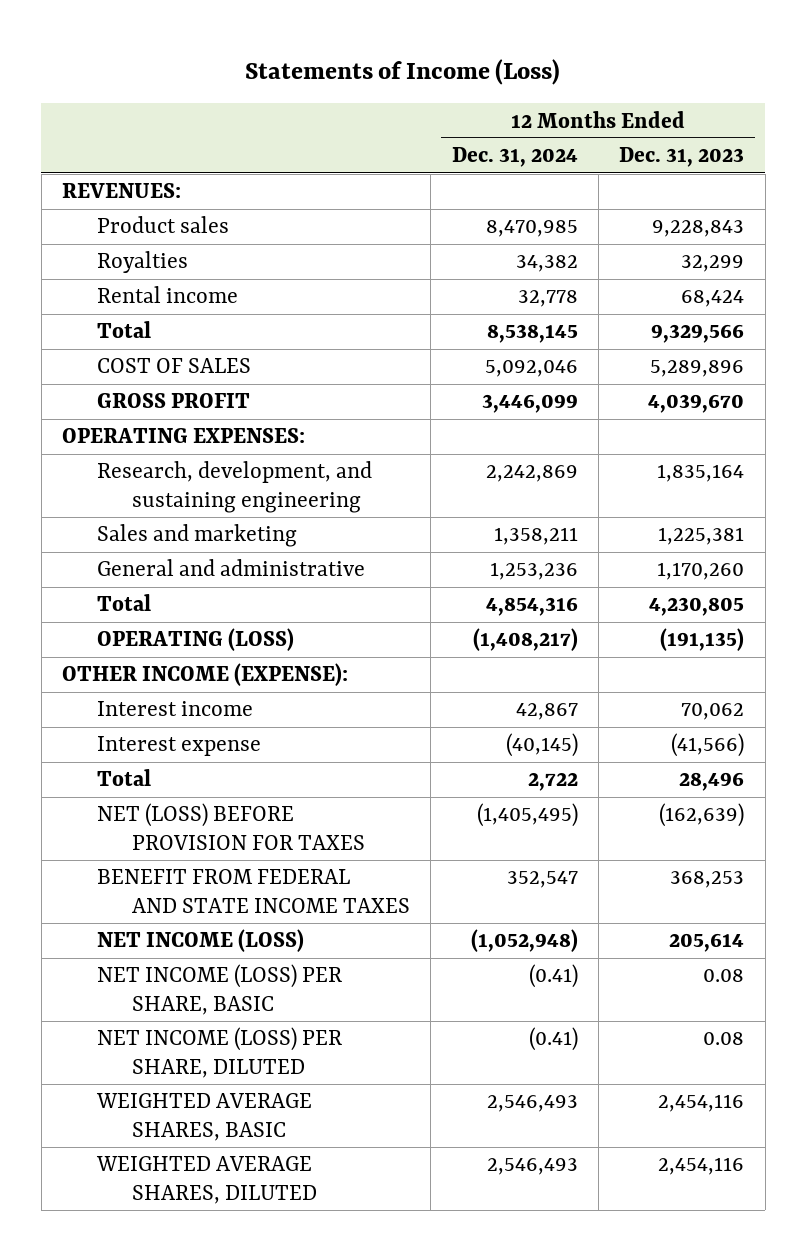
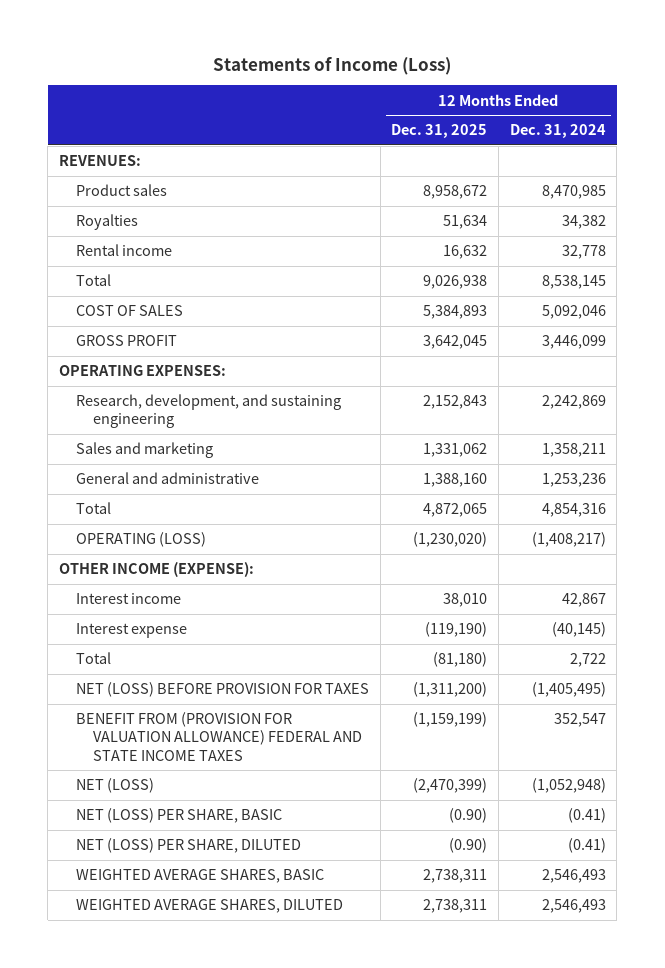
[619,147,745,168] Dec. 31, 2023 -> none
none -> [391,124,488,139] Dec. 31, 2025
[96,869,410,914] BENEFIT FROM FEDERAL AND STATE INCOME TAXES -> [76,712,362,761] BENEFIT FROM (PROVISION FOR VALUATION ALLOWANCE) FEDERAL AND STATE INCOME TAXES
[96,929,304,953] NET INCOME (LOSS) -> [76,778,155,794] NET (LOSS)
[96,964,342,1016] NET INCOME (LOSS) PER SHARE, BASIC -> [76,808,283,824] NET (LOSS) PER SHARE, BASIC
[96,1027,342,1079] NET INCOME (LOSS) PER SHARE, DILUTED -> [76,838,302,854] NET (LOSS) PER SHARE, DILUTED

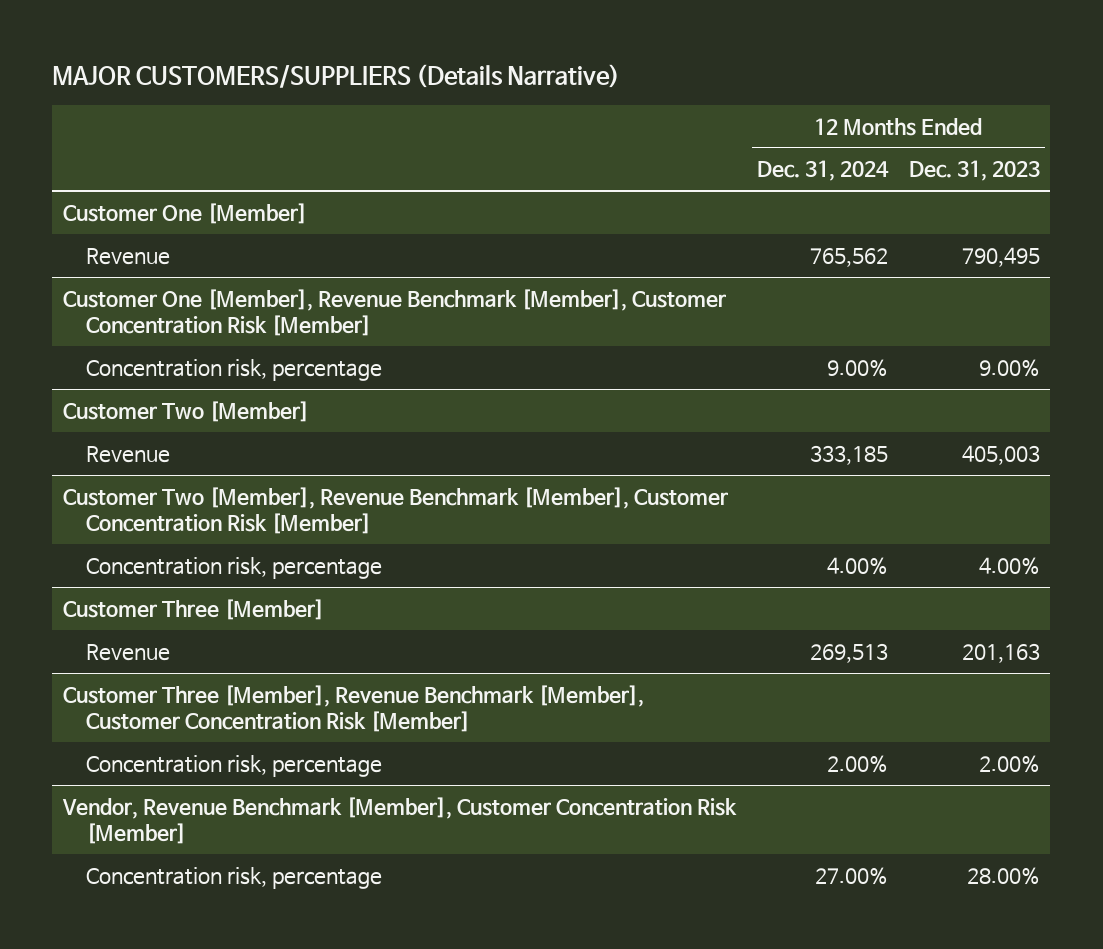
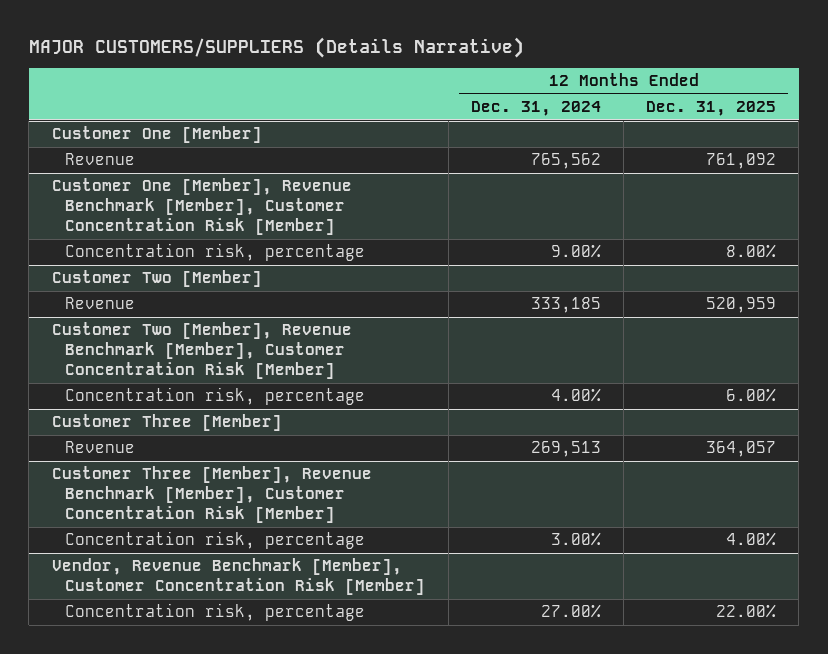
[908,160,1040,182] Dec. 31, 2023 -> none
none -> [646,101,777,117] Dec. 31, 2025
[826,754,888,773] 2.00% -> [550,532,601,547] 3.00%

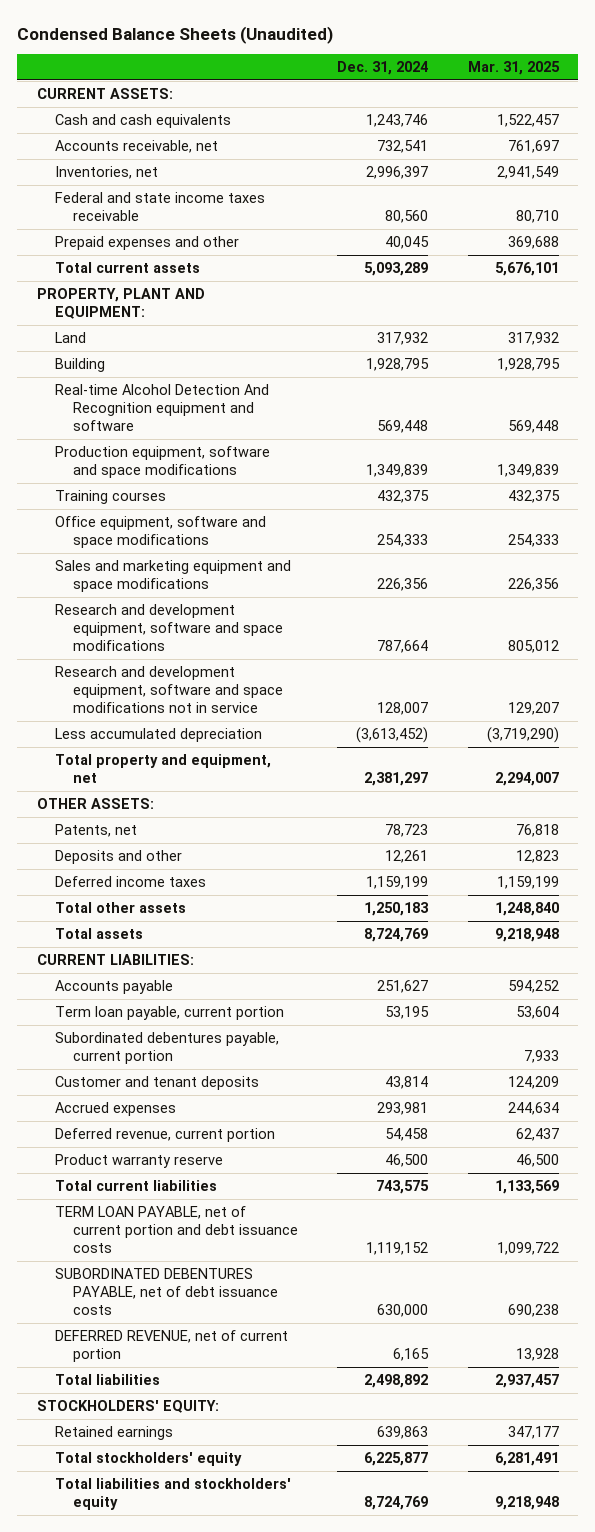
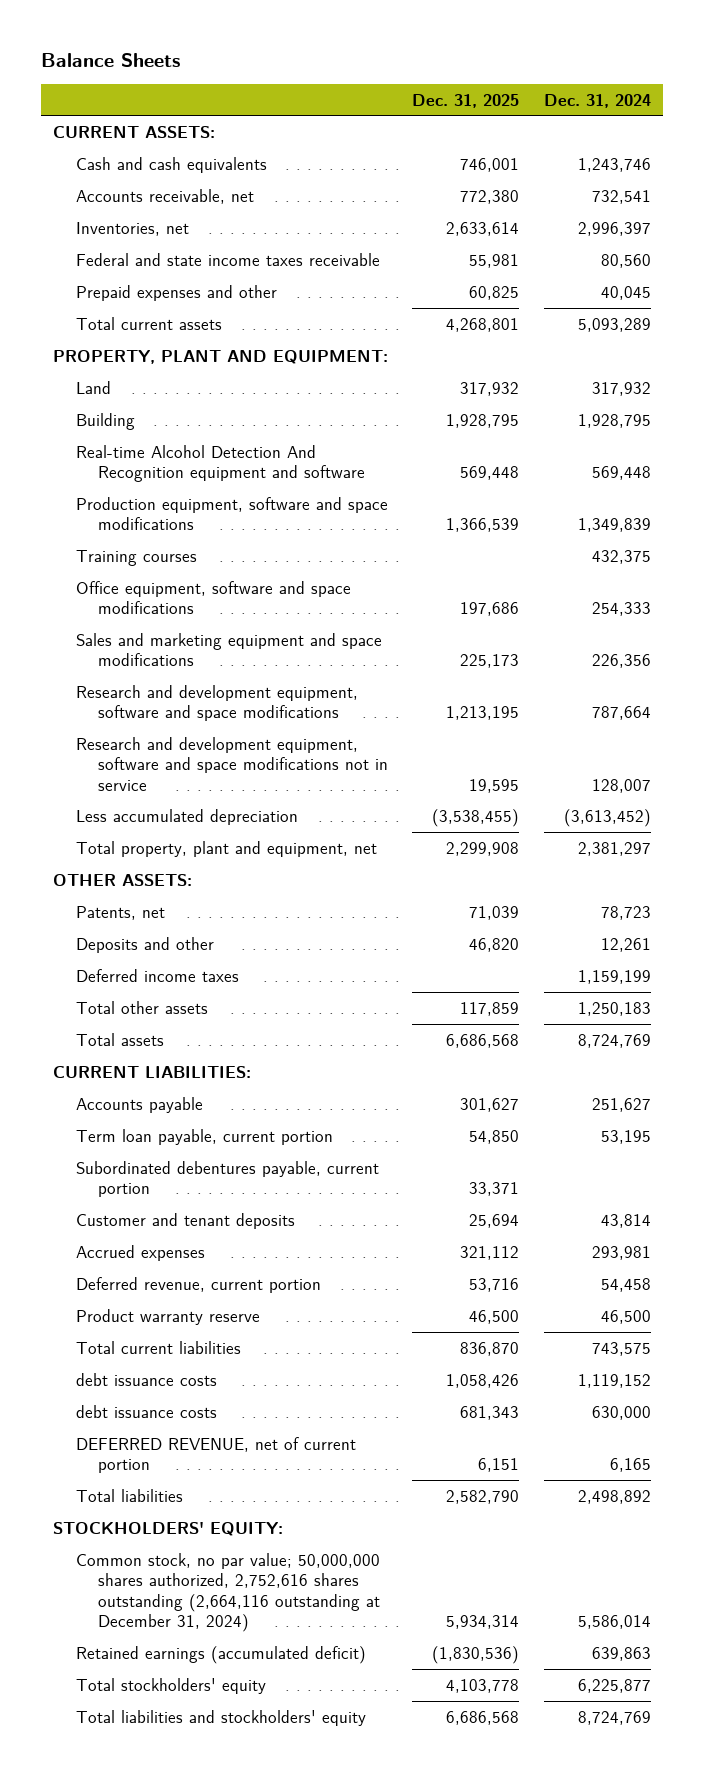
[16,25,333,44] Condensed Balance Sheets (Unaudited) -> [40,53,180,68] Balance Sheets
[467,61,560,76] Mar. 31, 2025 -> none
none -> [412,93,520,108] Dec. 31, 2025
[54,754,271,784] Total property and equipment, net -> [75,840,377,857] Total property, plant and equipment, net
[54,1206,298,1254] TERM LOAN PAYABLE, net of current portion and debt issuance costs -> [75,1372,217,1386] debt issuance costs
[54,1268,278,1316] SUBORDINATED DEBENTURES PAYABLE, net of debt issuance costs -> [75,1404,217,1418] debt issuance costs
none -> [75,1552,381,1632] Common stock, no par value; 50,000,000 shares authorized, 2,752,616 shares outstanding (2,664,116 outstanding at December 31, 2024)
[54,1426,173,1441] Retained earnings -> [75,1645,366,1664] Retained earnings (accumulated deficit)

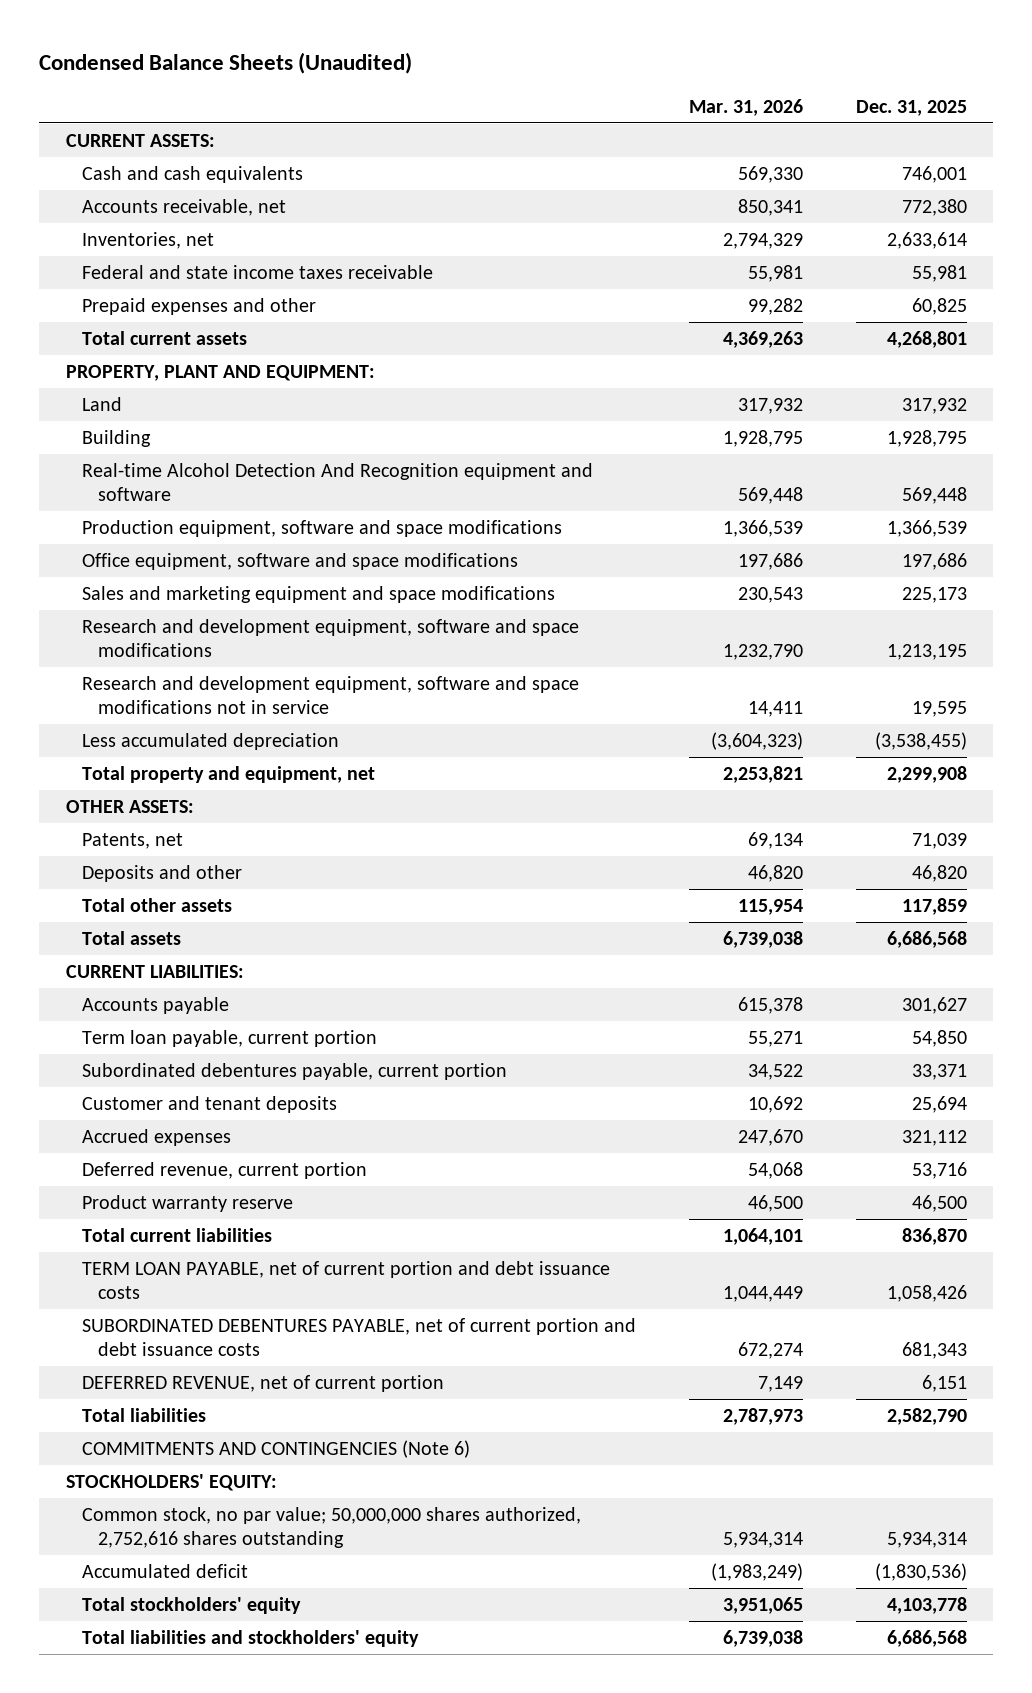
[40,53,180,68] Balance Sheets -> [39,52,413,75] Condensed Balance Sheets (Unaudited)
[543,93,651,108] Dec. 31, 2024 -> none
none -> [688,98,803,116] Mar. 31, 2026
[75,549,197,566] Training courses -> none
[75,840,377,857] Total property, plant and equipment, net -> [81,766,375,784] Total property and equipment, net
[75,968,239,982] Deferred income taxes -> none
[75,1372,217,1386] debt issuance costs -> [81,1261,610,1300] TERM LOAN PAYABLE, net of current portion and debt issuance costs
[75,1404,217,1418] debt issuance costs -> [81,1318,636,1357] SUBORDINATED DEBENTURES PAYABLE, net of current portion and debt issuance costs
none -> [81,1440,470,1459] COMMITMENTS AND CONTINGENCIES (Note 6)
[75,1552,381,1632] Common stock, no par value; 50,000,000 shares authorized, 2,752,616 shares outstanding (2,664,116 outstanding at December 31, 2024) -> [81,1507,581,1549] Common stock, no par value; 50,000,000 shares authorized, 2,752,616 shares outstanding
[75,1645,366,1664] Retained earnings (accumulated deficit) -> [81,1564,248,1579] Accumulated deficit

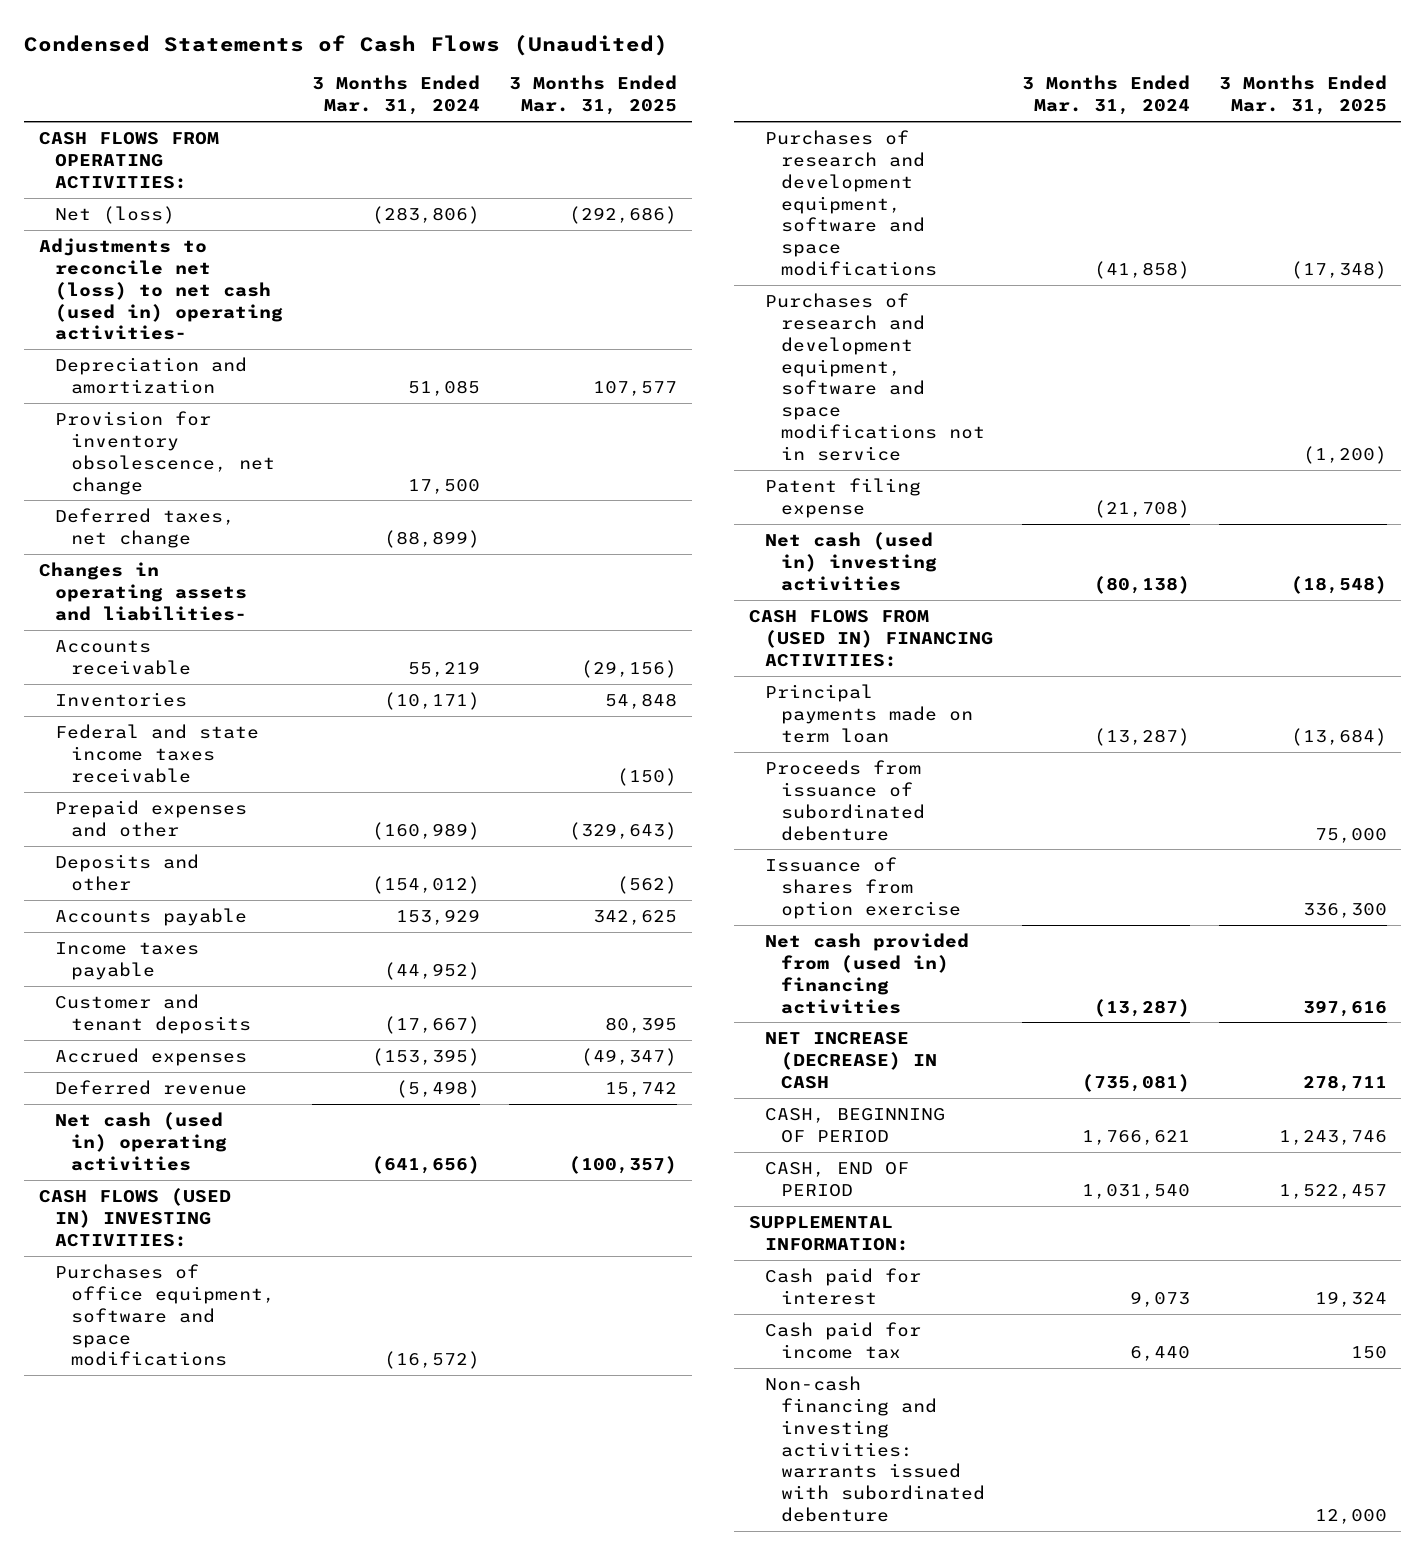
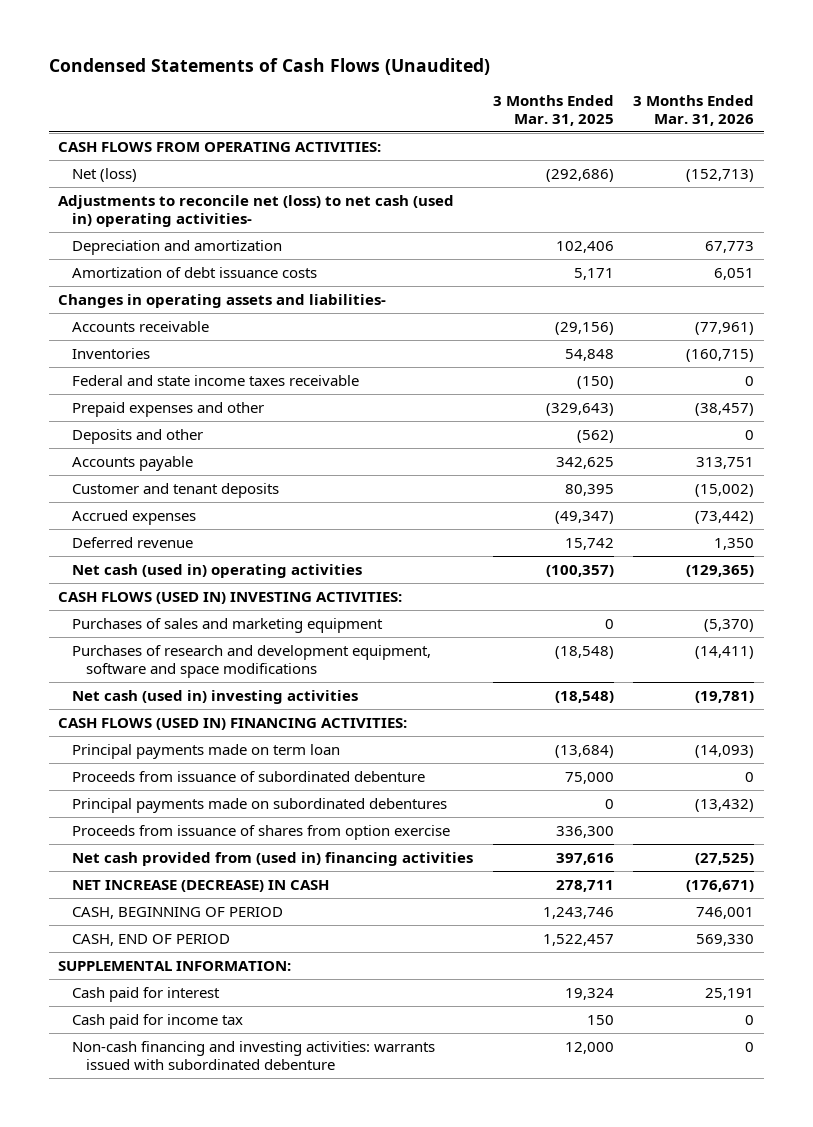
[312,75,481,116] 3 Months Ended Mar. 31, 2024 -> none
none -> [633,95,755,126] 3 Months Ended Mar. 31, 2026
[55,410,276,495] Provision for inventory obsolescence, net change -> none
[55,507,236,548] Deferred taxes, net change -> none
[593,380,678,396] 107,577 -> [555,241,614,254] 102,406
none -> [72,267,318,279] Amortization of debt issuance costs
[55,941,200,980] Income taxes payable -> none
[55,1263,276,1367] Purchases of office equipment, software and space modifications -> none
[764,292,985,462] Purchases of research and development equipment, software and space modifications not in service -> none
[764,477,921,518] Patent filing expense -> none
none -> [72,618,384,634] Purchases of sales and marketing equipment
[1290,261,1387,280] (17,348) -> [554,646,614,660] (18,548)
[748,609,993,667] CASH FLOWS FROM (USED IN) FINANCING ACTIVITIES: -> [58,718,408,731] CASH FLOWS (USED IN) FINANCING ACTIVITIES:
none -> [72,798,448,814] Principal payments made on subordinated debentures
[764,856,961,919] Issuance of shares from option exercise -> [72,825,451,841] Proceeds from issuance of shares from option exercise

